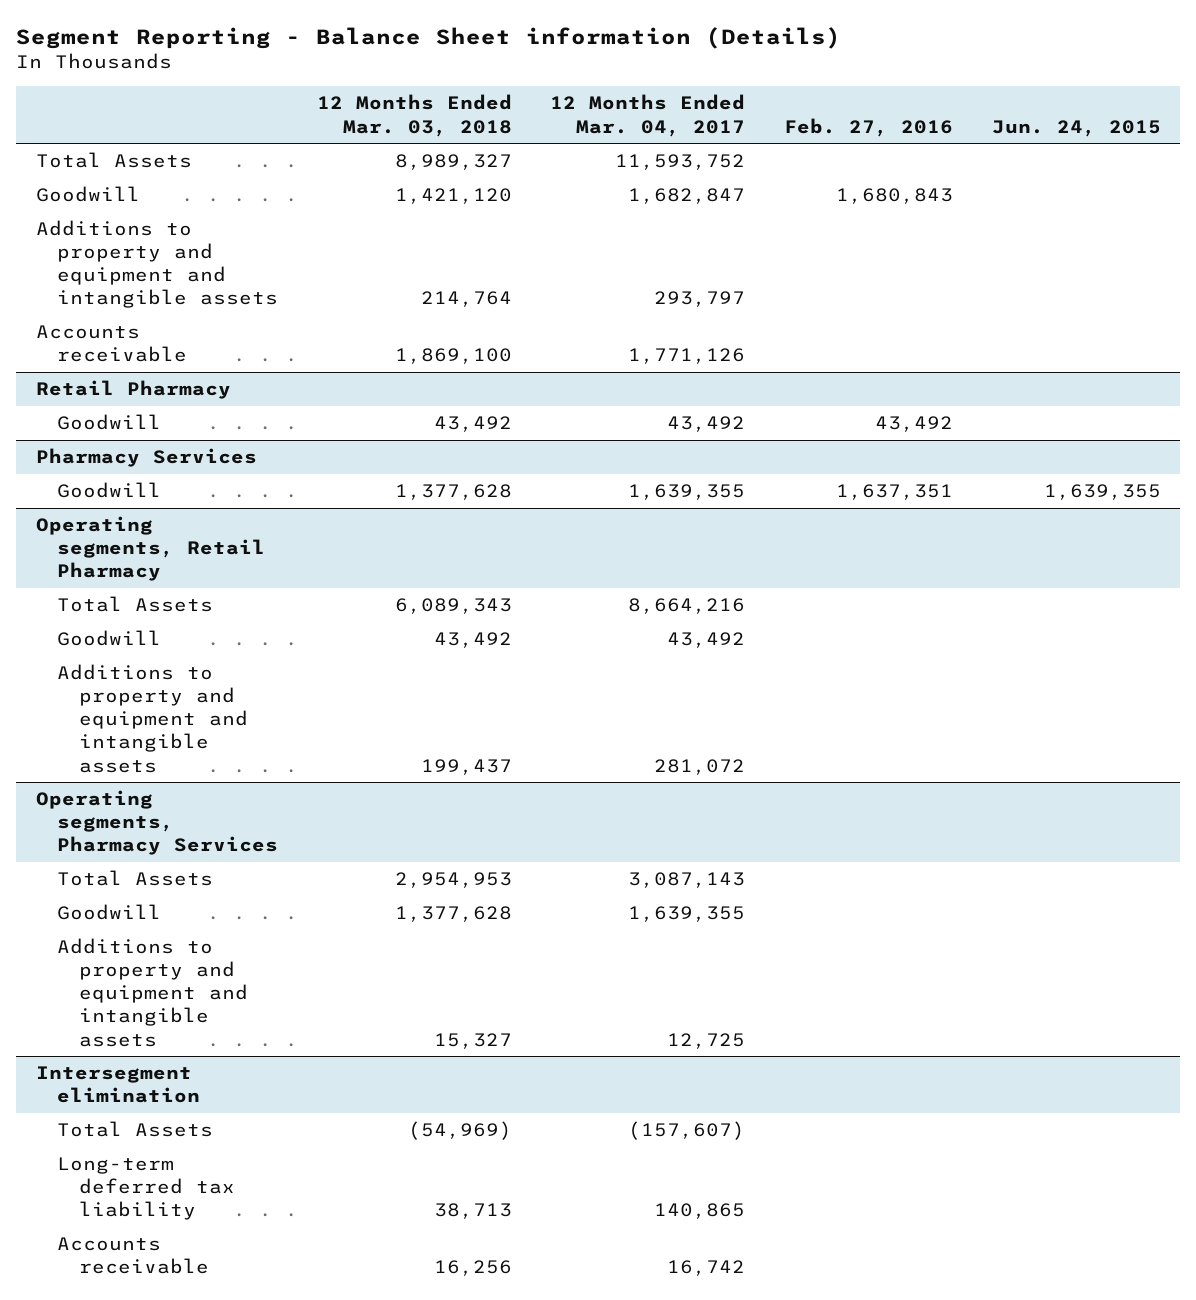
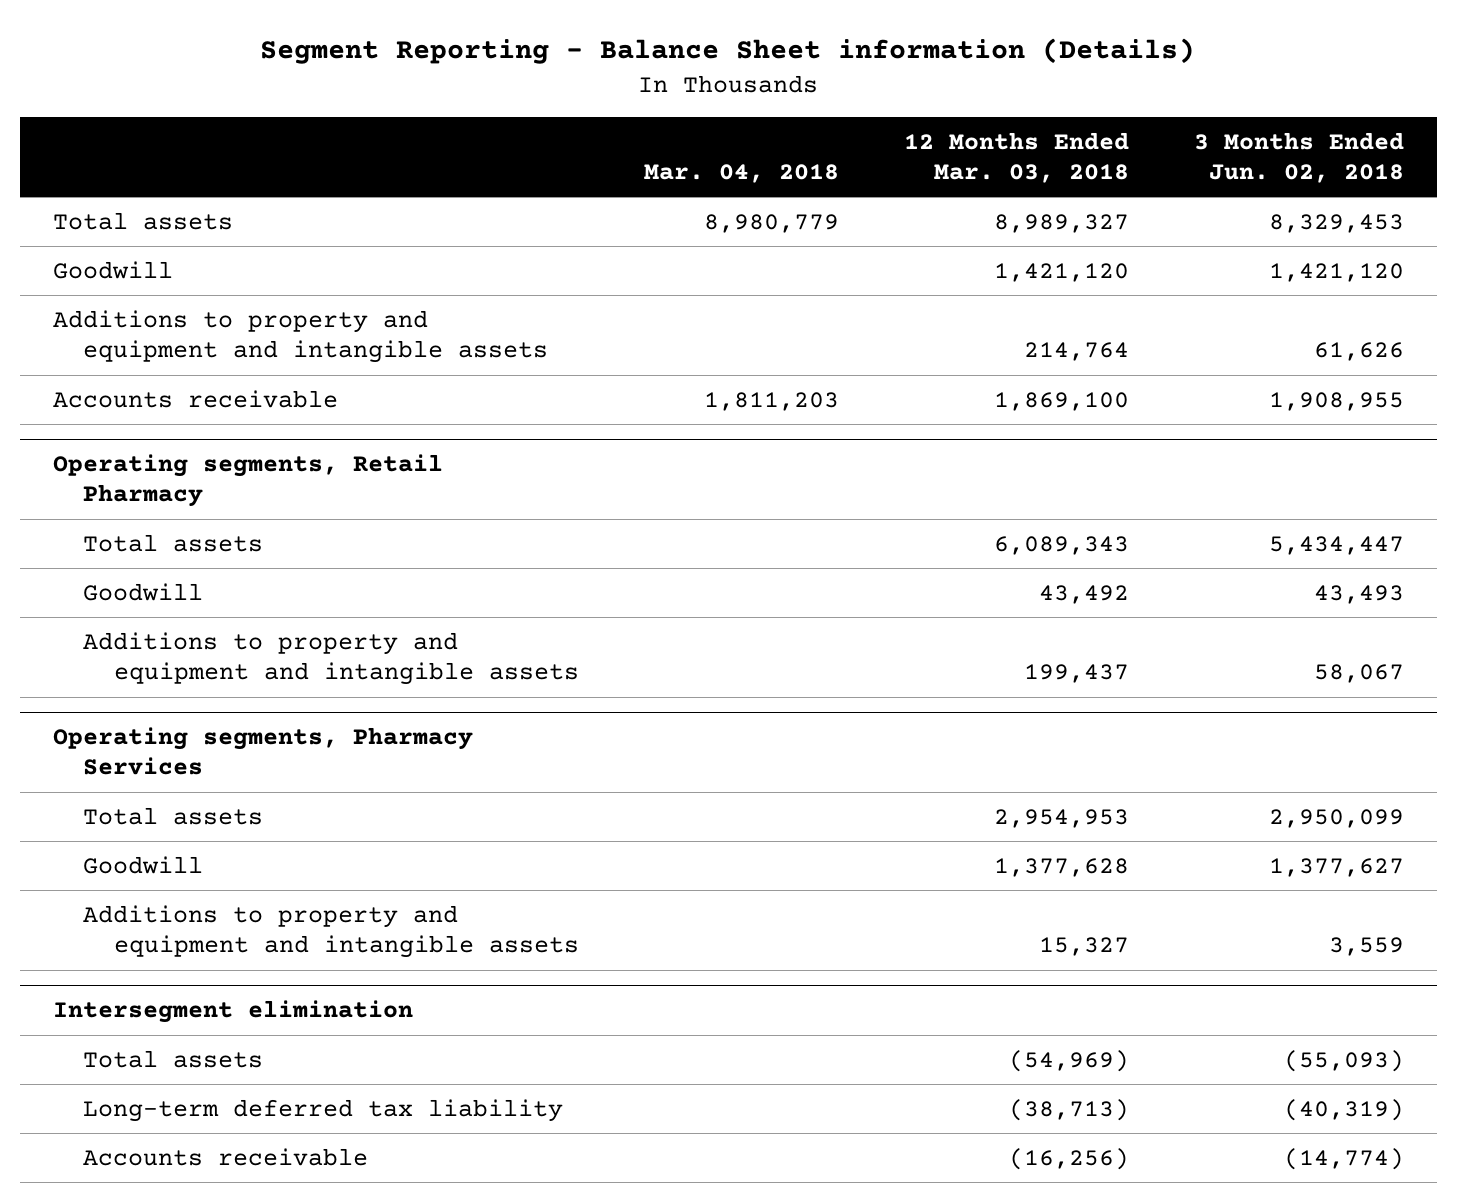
[550,94,746,137] 12 Months Ended Mar. 04, 2017 -> none
[783,117,953,137] Feb. 27, 2016 -> none
[991,119,1161,137] Jun. 24, 2015 -> none
none -> [644,163,840,183] Mar. 04, 2018
none -> [1194,131,1405,183] 3 Months Ended Jun. 02, 2018
[35,152,192,169] Total Assets -> [52,211,233,230] Total assets
[35,380,231,400] Retail Pharmacy -> none
[57,414,162,431] Goodwill -> none
[35,448,257,468] Pharmacy Services -> none
[57,482,162,499] Goodwill -> none
[57,596,214,613] Total Assets -> [83,533,264,552] Total assets
[57,870,214,887] Total Assets -> [83,806,264,825] Total assets
[57,1121,214,1138] Total Assets -> [83,1049,264,1068] Total assets
[433,1203,512,1220] 38,713 -> [1009,1098,1130,1121] (38,713)
[433,1260,512,1277] 16,256 -> [1009,1147,1130,1170] (16,256)

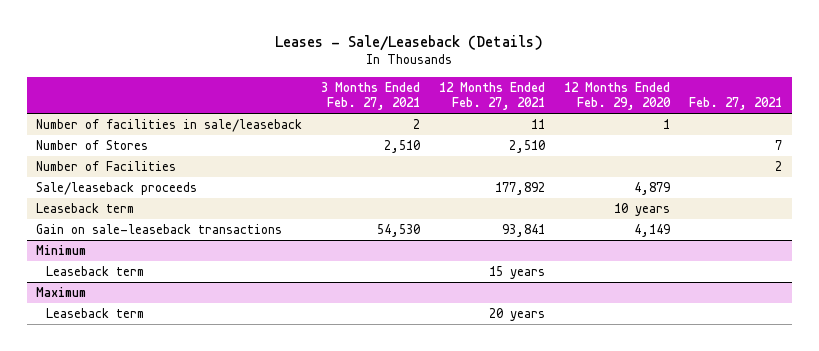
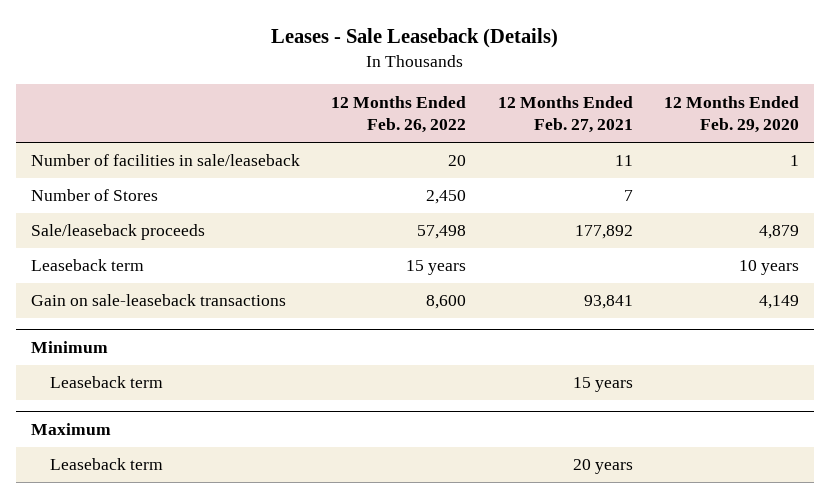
[275,34,544,51] Leases - Sale/Leaseback (Details) -> [270,28,558,49] Leases - Sale Leaseback (Details)
[321,81,421,111] 3 Months Ended Feb. 27, 2021 -> none
[689,97,783,111] Feb. 27, 2021 -> none
none -> [331,95,467,134] 12 Months Ended Feb. 26, 2022
[36,160,177,171] Number of Facilities -> none
[509,139,546,153] 2,510 -> [623,190,633,202] 7

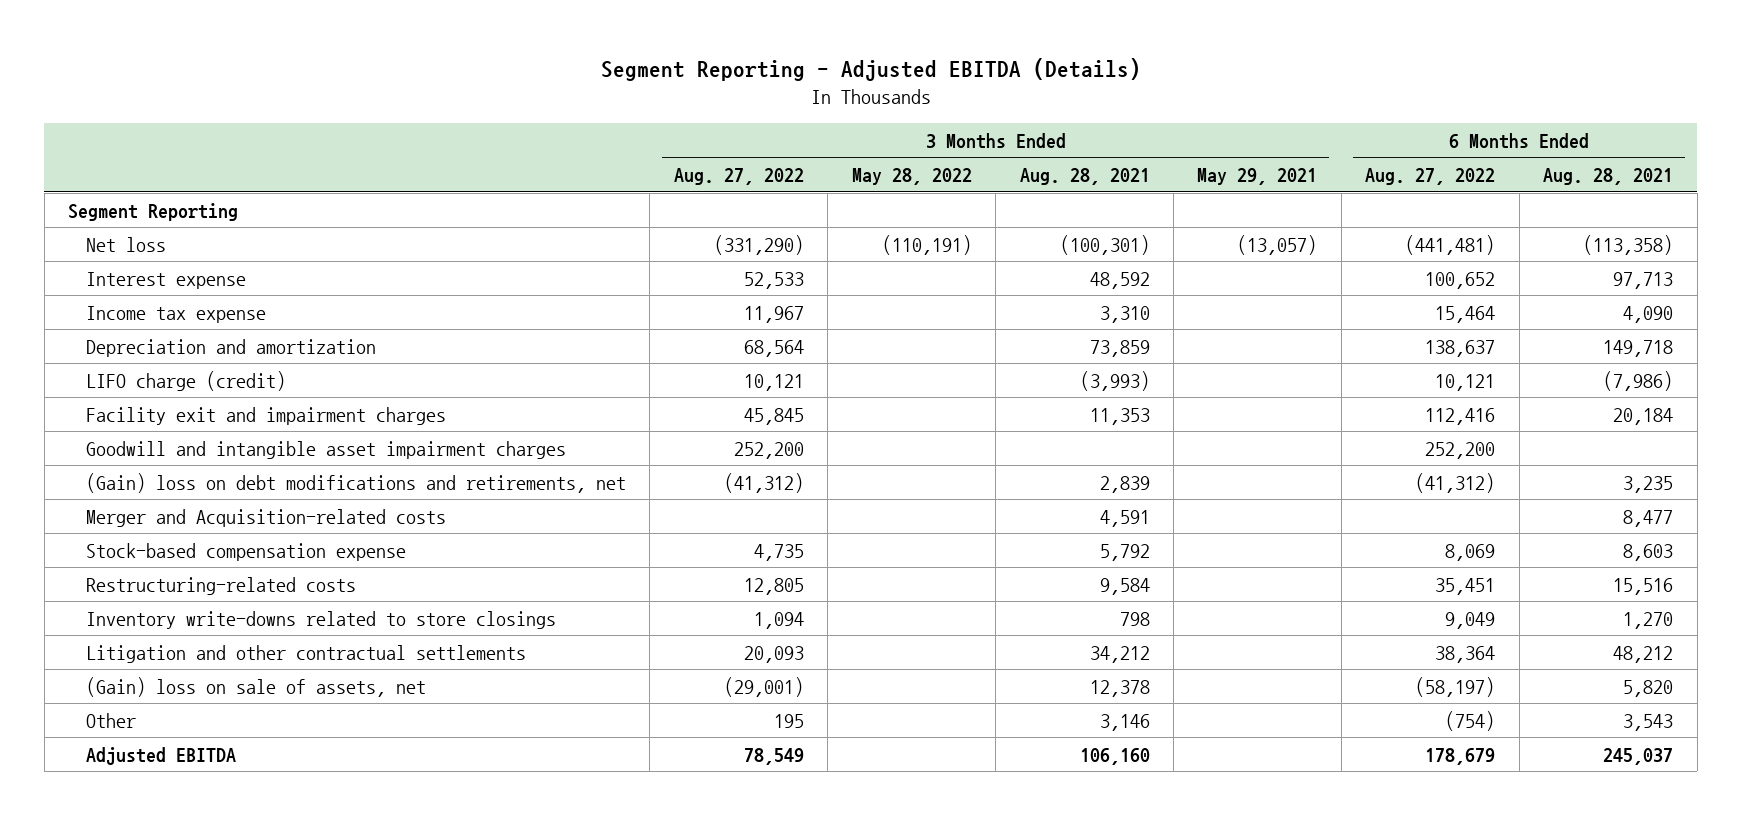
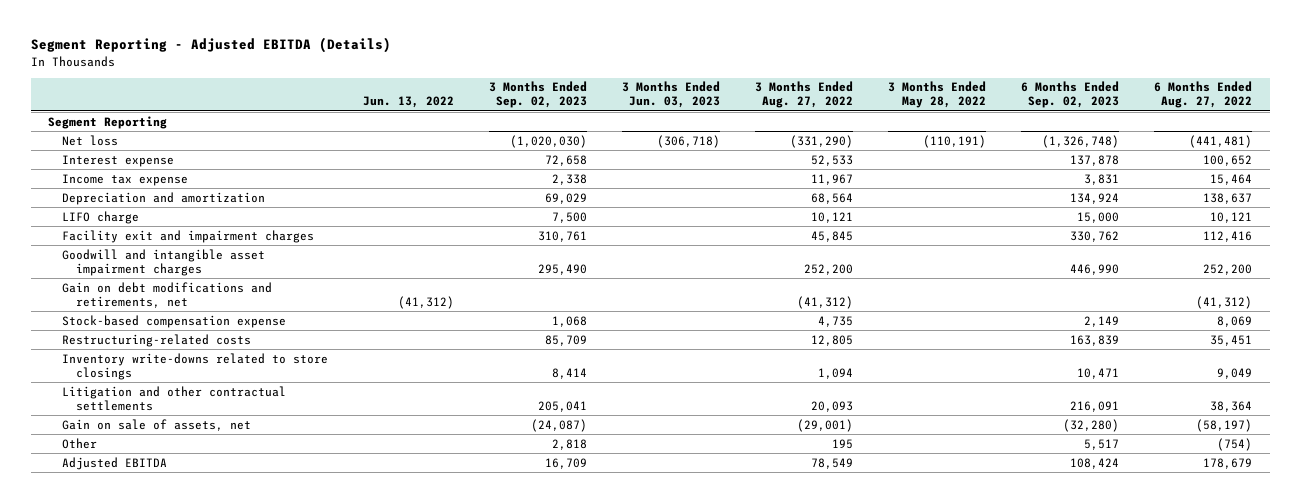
[1019,167,1150,185] Aug. 28, 2021 -> none
[1197,167,1318,185] May 29, 2021 -> none
[1543,167,1674,185] Aug. 28, 2021 -> none
none -> [363,96,455,109] Jun. 13, 2022
none -> [489,81,588,109] 3 Months Ended Sep. 02, 2023
none -> [622,81,721,109] 3 Months Ended Jun. 03, 2023
none -> [1021,81,1120,109] 6 Months Ended Sep. 02, 2023
[85,370,286,391] LIFO charge (credit) -> [62,210,140,224] LIFO charge
[85,508,446,527] Merger and Acquisition-related costs -> none
[85,472,626,493] (Gain) loss on debt modifications and retirements, net -> [62,281,273,308] Gain on debt modifications and retirements, net
[85,676,426,697] (Gain) loss on sale of assets, net -> [62,418,252,431] Gain on sale of assets, net

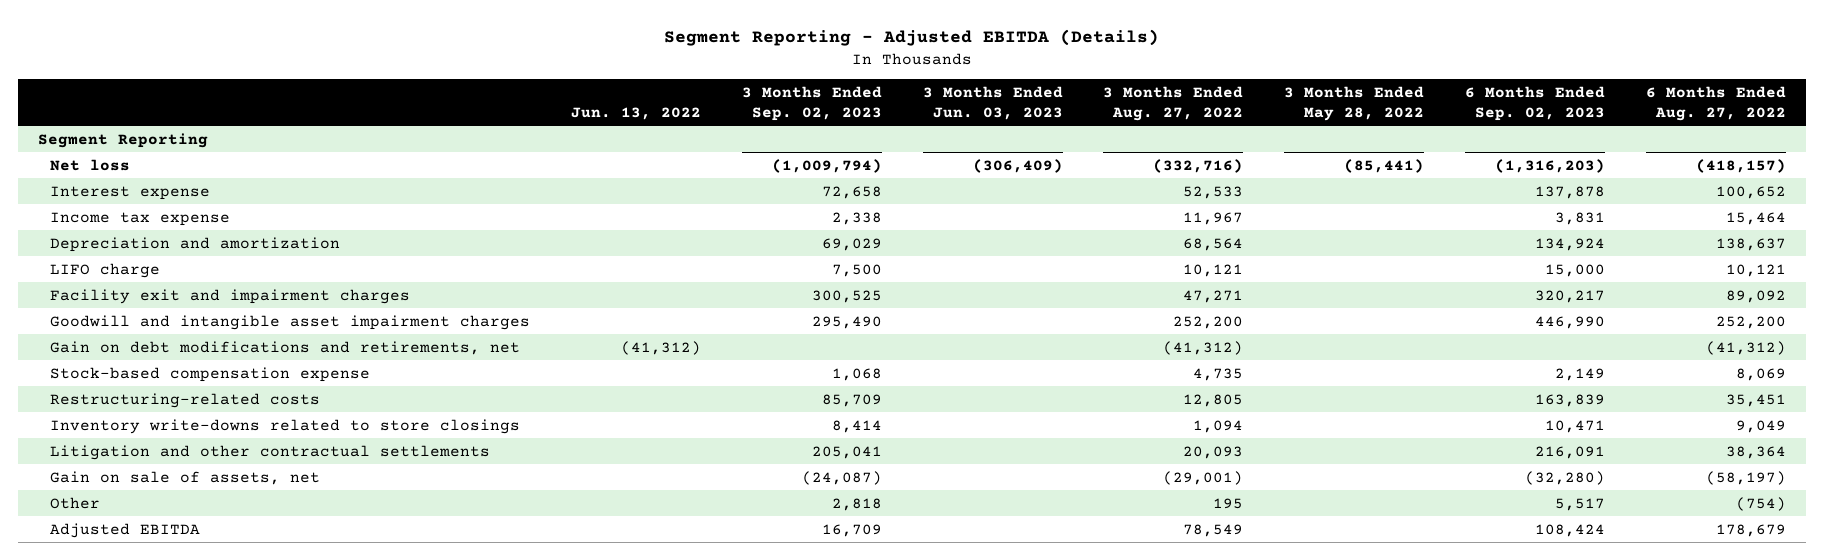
[510,134,588,148] (1,020,030) -> [771,158,882,173] (1,009,794)
[657,134,721,148] (306,718) -> [972,158,1063,173] (306,409)
[790,134,854,148] (331,290) -> [1153,158,1244,173] (332,716)
[923,134,987,148] (110,191) -> [1344,158,1425,173] (85,441)
[1042,134,1120,148] (1,326,748) -> [1494,158,1605,173] (1,316,203)
[1189,134,1253,148] (441,481) -> [1695,158,1786,173] (418,157)
[538,230,588,242] 310,761 -> [811,289,882,303] 300,525
[811,230,854,242] 45,845 -> [1183,289,1244,303] 47,271
[1070,230,1120,242] 330,762 -> [1534,289,1605,303] 320,217
[1203,230,1253,242] 112,416 -> [1725,289,1786,303] 89,092

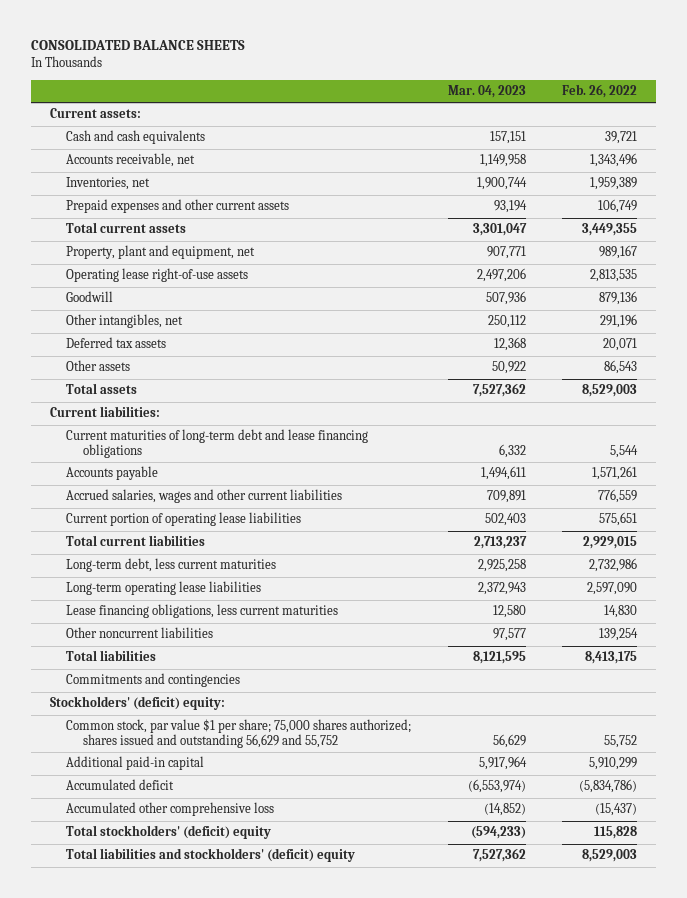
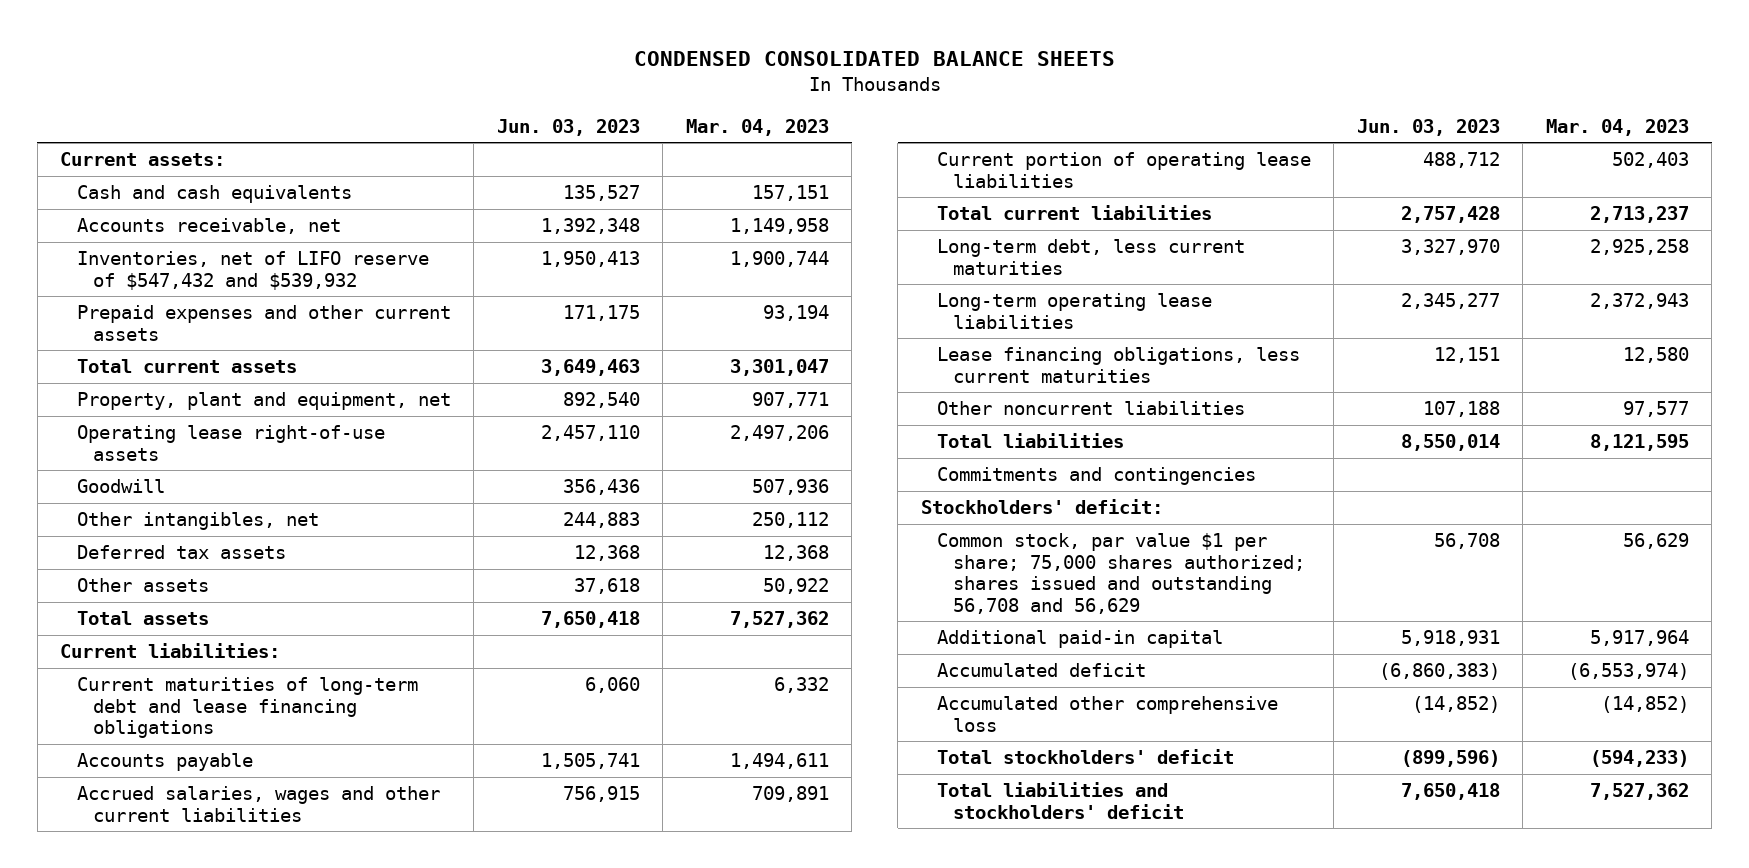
[31,40,246,51] CONSOLIDATED BALANCE SHEETS -> [633,51,1115,67] CONDENSED CONSOLIDATED BALANCE SHEETS
[562,84,638,99] Feb. 26, 2022 -> none
none -> [496,118,640,136] Jun. 03, 2023
[66,177,151,191] Inventories, net -> [76,251,429,290] Inventories, net of LIFO reserve of $547,432 and $539,932
[49,696,225,711] Stockholders' (deficit) equity: -> [920,499,1163,515] Stockholders' deficit:
[66,719,412,749] Common stock, par value $1 per share; 75,000 shares authorized; shares issued and outstanding 56,629 and 55,752 -> [936,533,1305,614] Common stock, par value $1 per share; 75,000 shares authorized; shares issued and outstanding 56,708 and 56,629
[66,825,272,840] Total stockholders' (deficit) equity -> [936,749,1234,765] Total stockholders' deficit
[66,848,356,863] Total liabilities and stockholders' (deficit) equity -> [936,782,1184,819] Total liabilities and stockholders' deficit

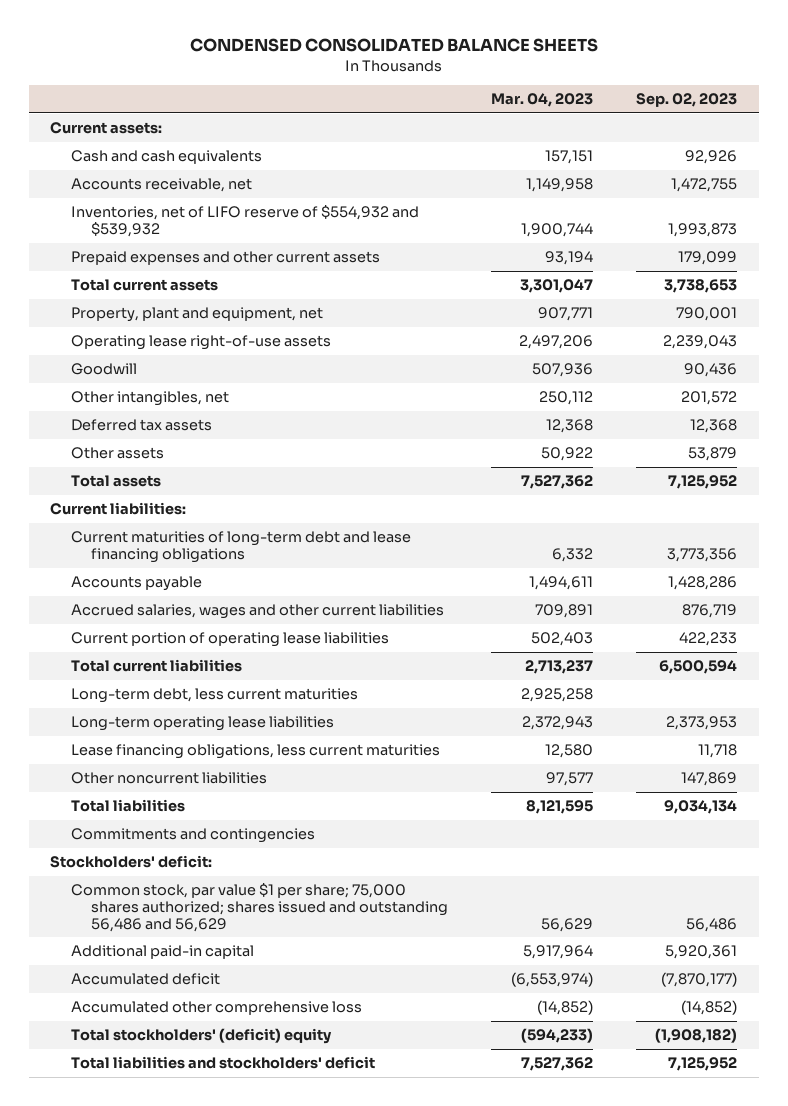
[496,118,640,136] Jun. 03, 2023 -> none
none -> [636,93,738,108] Sep. 02, 2023
[76,251,429,290] Inventories, net of LIFO reserve of $547,432 and $539,932 -> [70,205,419,237] Inventories, net of LIFO reserve of $554,932 and $539,932
[936,533,1305,614] Common stock, par value $1 per share; 75,000 shares authorized; shares issued and outstanding 56,708 and 56,629 -> [70,883,449,932] Common stock, par value $1 per share; 75,000 shares authorized; shares issued and outstanding 56,486 and 56,629
[936,749,1234,765] Total stockholders' deficit -> [70,1028,332,1045] Total stockholders' (deficit) equity

